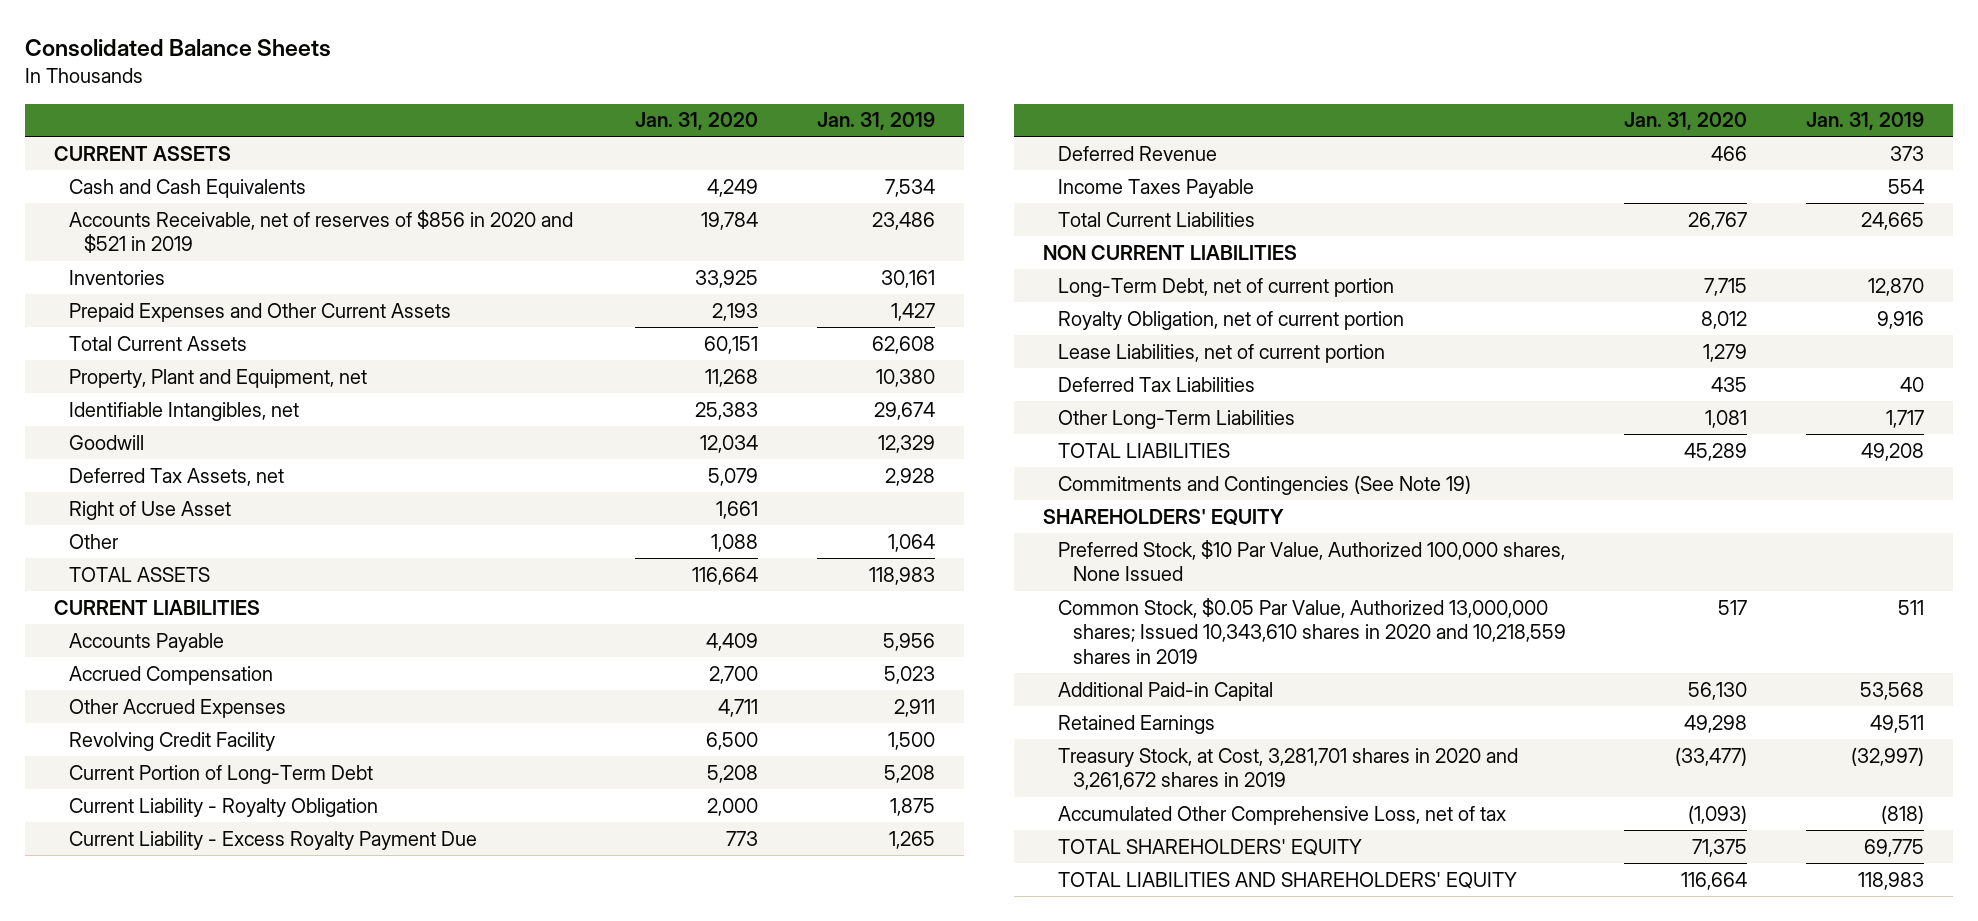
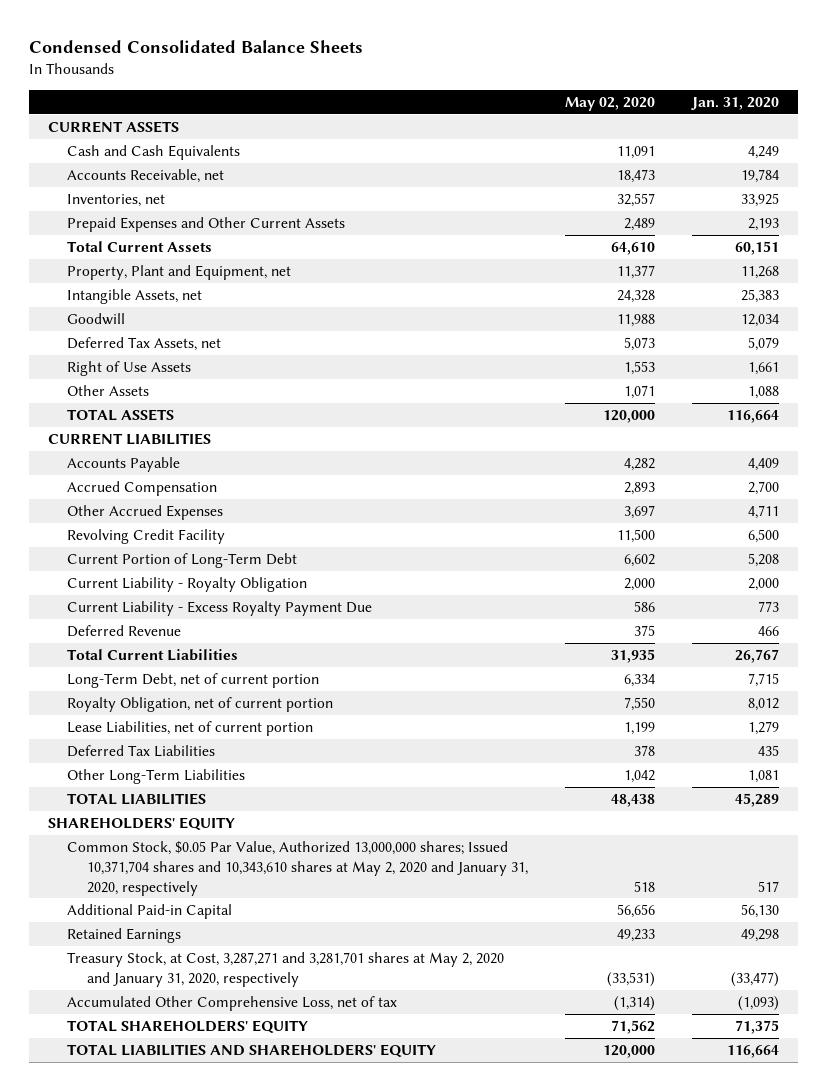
[24,39,331,58] Consolidated Balance Sheets -> [28,40,363,54] Condensed Consolidated Balance Sheets
[816,112,935,131] Jan. 31, 2019 -> none
none -> [565,97,656,112] May 02, 2020
[69,209,574,254] Accounts Receivable, net of reserves of $856 in 2020 and $521 in 2019 -> [67,169,225,184] Accounts Receivable, net
[69,269,166,285] Inventories -> [67,194,166,208] Inventories, net
[69,401,300,421] Identifiable Intangibles, net -> [67,289,203,305] Intangible Assets, net
[69,500,232,520] Right of Use Asset -> [67,361,192,377] Right of Use Assets
[69,533,120,549] Other -> [67,385,150,397] Other Assets
[1058,178,1255,198] Income Taxes Payable -> none
[1043,244,1298,260] NON CURRENT LIABILITIES -> none
[1058,474,1472,495] Commitments and Contingencies (See Note 19) -> none
[1058,539,1566,582] Preferred Stock, $10 Par Value, Authorized 100,000 shares, None Issued -> none
[1058,597,1567,665] Common Stock, $0.05 Par Value, Authorized 13,000,000 shares; Issued 10,343,610 shares in 2020 and 10,218,559 shares in 2019 -> [67,841,529,896] Common Stock, $0.05 Par Value, Authorized 13,000,000 shares; Issued 10,371,704 shares and 10,343,610 shares at May 2, 2020 and January 31, 2020, respectively
[1058,747,1519,791] Treasury Stock, at Cost, 3,281,701 shares in 2020 and 3,261,672 shares in 2019 -> [67,952,505,987] Treasury Stock, at Cost, 3,287,271 and 3,281,701 shares at May 2, 2020 and January 31, 2020, respectively

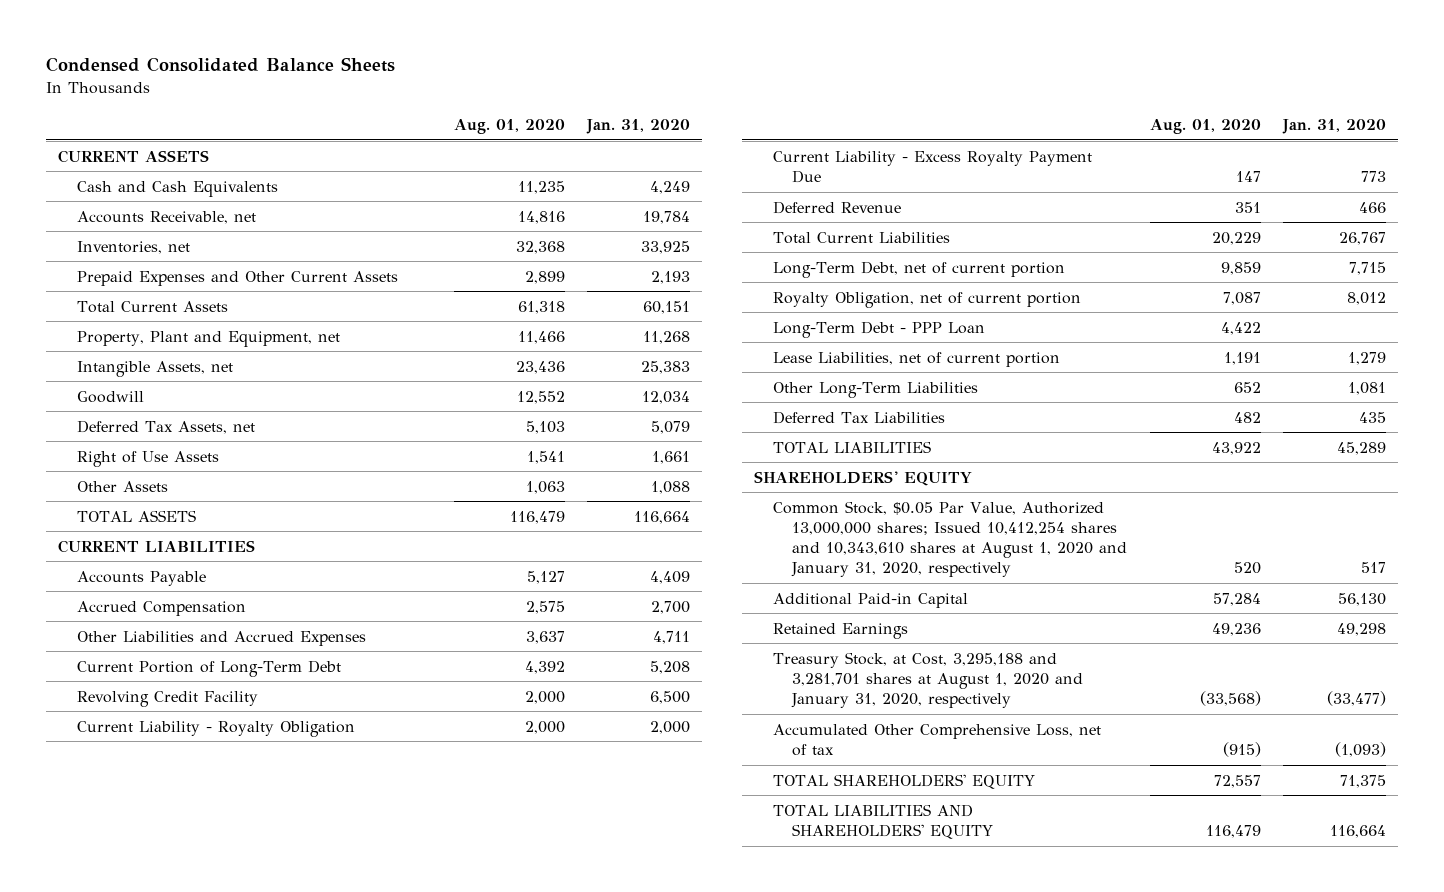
[565,97,656,112] May 02, 2020 -> none
none -> [453,118,565,134] Aug. 01, 2020
[67,505,224,521] Other Accrued Expenses -> [76,630,366,646] Other Liabilities and Accrued Expenses
[67,529,226,545] Revolving Credit Facility -> [76,690,258,707] Revolving Credit Facility
none -> [772,320,985,338] Long-Term Debt - PPP Loan
[67,745,216,758] Deferred Tax Liabilities -> [772,410,945,424] Deferred Tax Liabilities
[67,841,529,896] Common Stock, $0.05 Par Value, Authorized 13,000,000 shares; Issued 10,371,704 shares and 10,343,610 shares at May 2, 2020 and January 31, 2020, respectively -> [772,500,1127,578] Common Stock, $0.05 Par Value, Authorized 13,000,000 shares; Issued 10,412,254 shares and 10,343,610 shares at August 1, 2020 and January 31, 2020, respectively
[67,952,505,987] Treasury Stock, at Cost, 3,287,271 and 3,281,701 shares at May 2, 2020 and January 31, 2020, respectively -> [772,651,1083,709] Treasury Stock, at Cost, 3,295,188 and 3,281,701 shares at August 1, 2020 and January 31, 2020, respectively

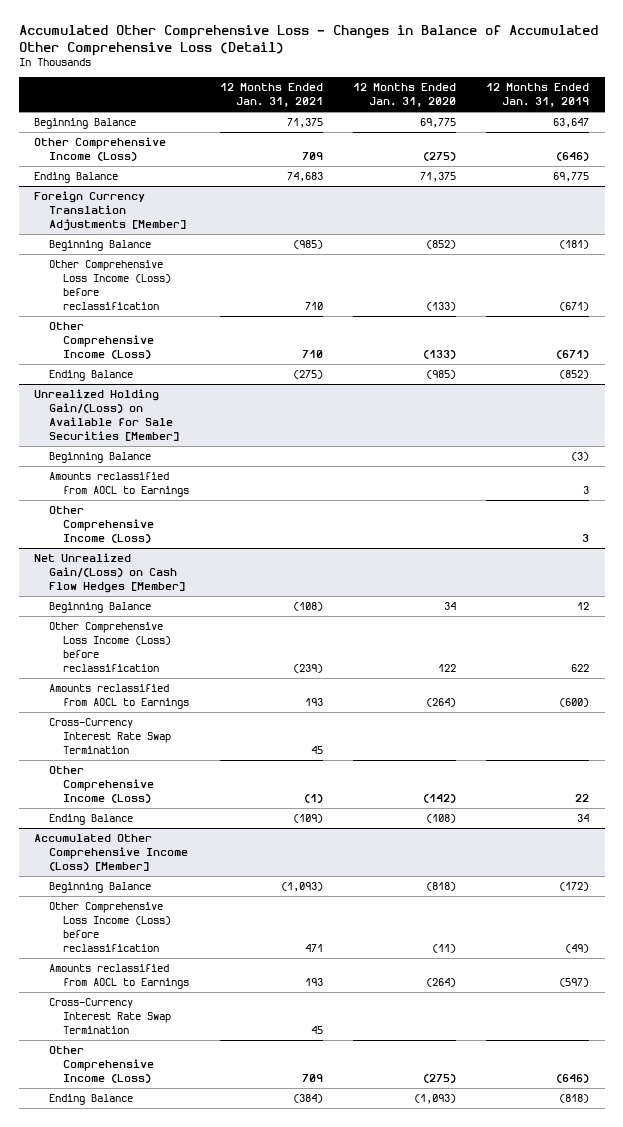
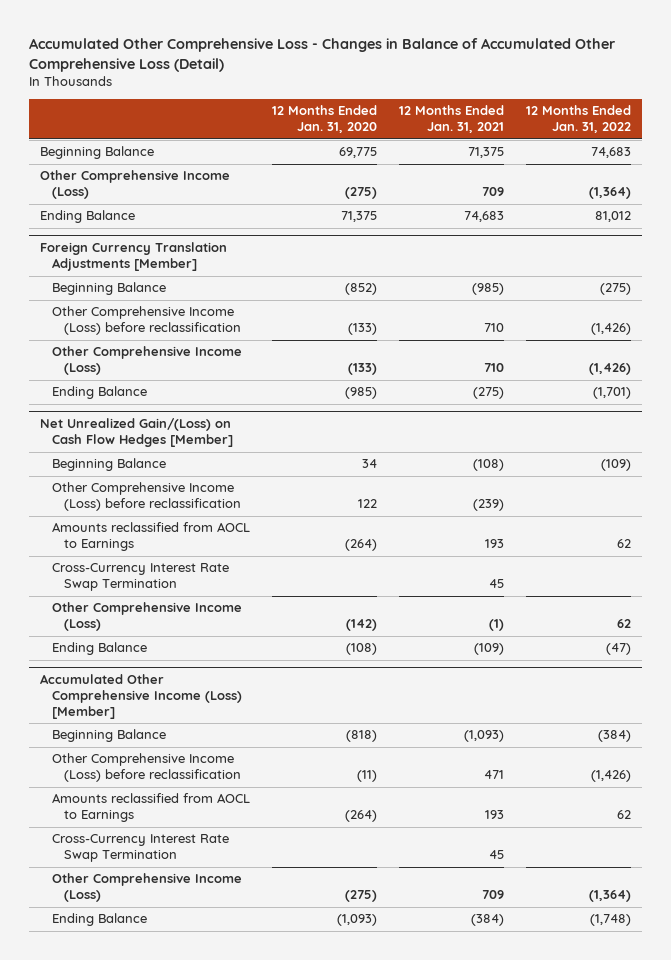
[486,83,590,108] 12 Months Ended Jan. 31, 2019 -> none
none -> [525,105,631,134] 12 Months Ended Jan. 31, 2022
[48,260,172,310] Other Comprehensive Loss Income (Loss) before reclassification -> [52,306,242,336] Other Comprehensive Income (Loss) before reclassification
[33,389,179,441] Unrealized Holding Gain/(Loss) on Available for Sale Securities [Member] -> none
[48,452,151,464] Beginning Balance -> none
[48,472,190,497] Amounts reclassified from AOCL to Earnings -> none
[48,506,155,543] Other Comprehensive Income (Loss) -> none
[48,622,172,672] Other Comprehensive Loss Income (Loss) before reclassification -> [52,482,242,512] Other Comprehensive Income (Loss) before reclassification
[48,902,172,952] Other Comprehensive Loss Income (Loss) before reclassification -> [52,753,242,783] Other Comprehensive Income (Loss) before reclassification

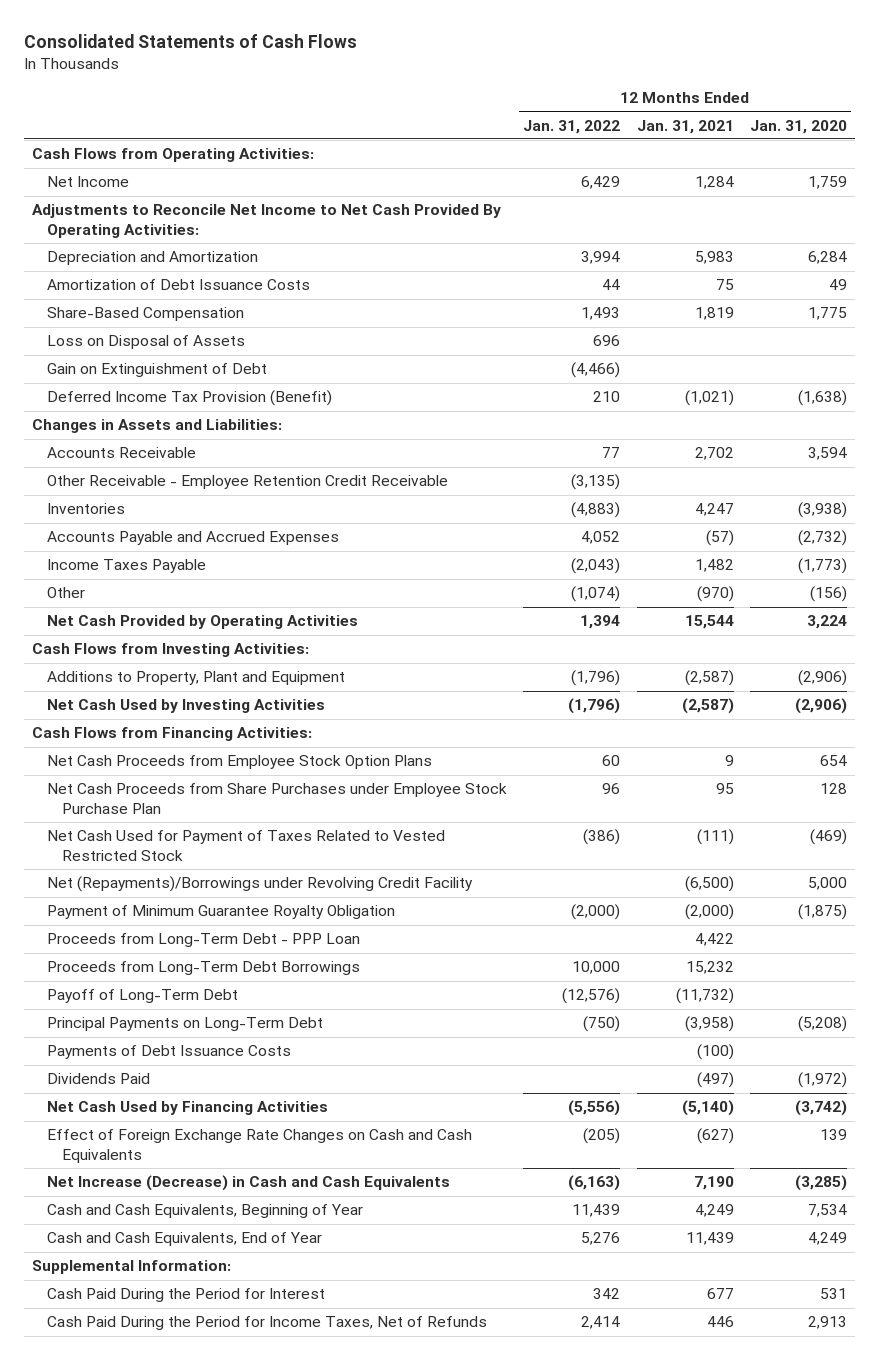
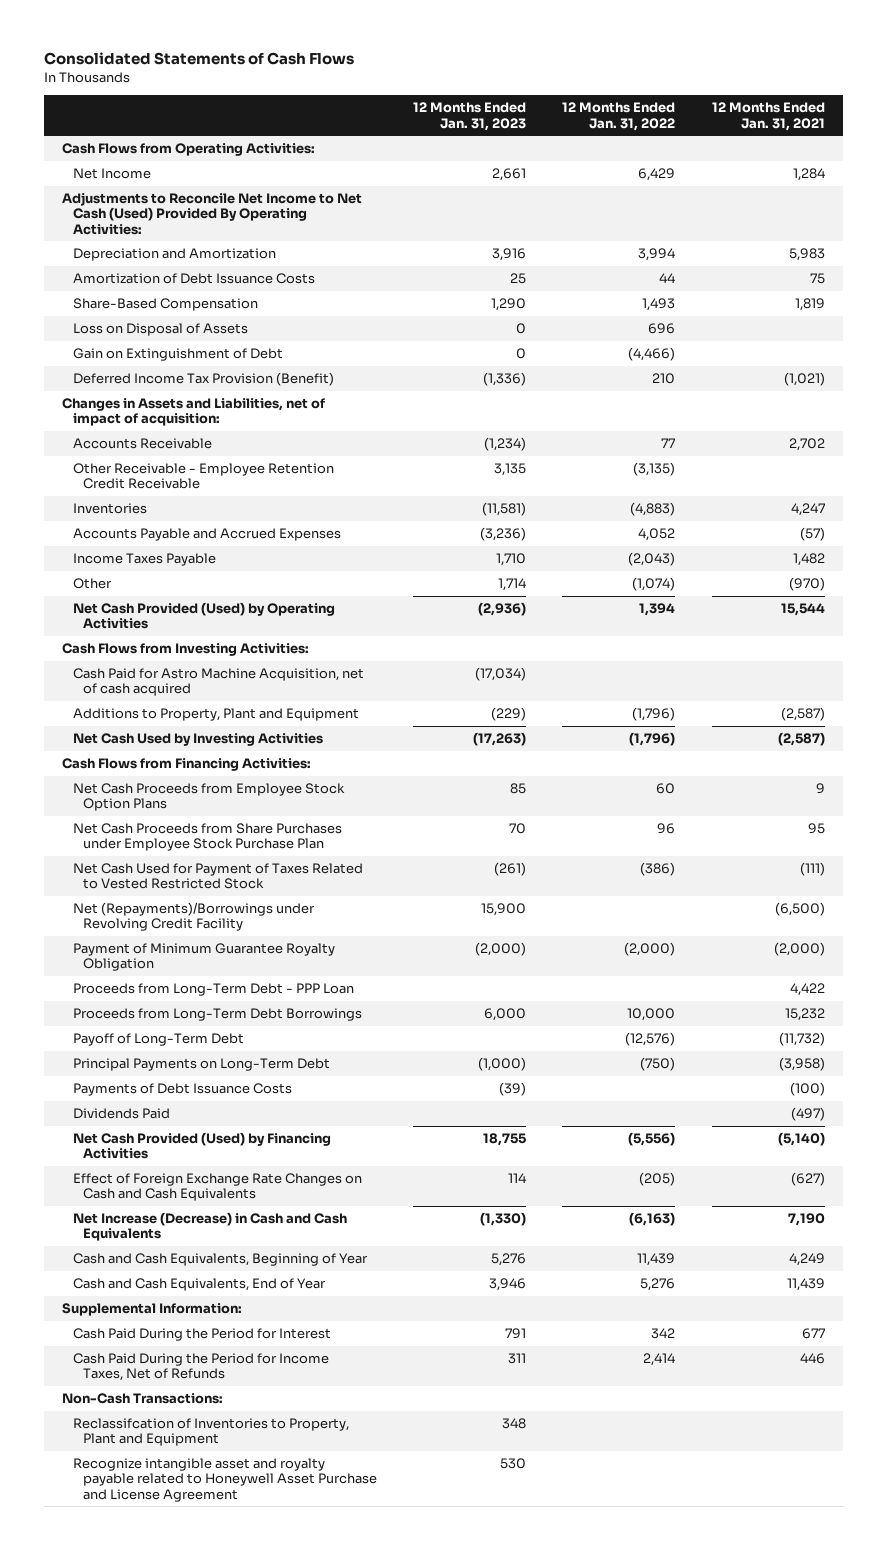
[749,119,847,134] Jan. 31, 2020 -> none
none -> [413,102,527,131] 12 Months Ended Jan. 31, 2023
[32,204,502,238] Adjustments to Reconcile Net Income to Net Cash Provided By Operating Activities: -> [62,192,363,235] Adjustments to Reconcile Net Income to Net Cash (Used) Provided By Operating Activities:
[32,419,283,434] Changes in Assets and Liabilities: -> [62,398,326,427] Changes in Assets and Liabilities, net of impact of acquisition:
[46,615,358,630] Net Cash Provided by Operating Activities -> [72,602,335,630] Net Cash Provided (Used) by Operating Activities
none -> [72,668,364,697] Cash Paid for Astro Machine Acquisition, net of cash acquired
[46,1101,328,1116] Net Cash Used by Financing Activities -> [72,1132,331,1160] Net Cash Provided (Used) by Financing Activities
none -> [62,1393,224,1405] Non-Cash Transactions:
none -> [72,1418,349,1447] Reclassifcation of Inventories to Property, Plant and Equipment
none -> [72,1458,377,1502] Recognize intangible asset and royalty payable related to Honeywell Asset Purchase and License Agreement

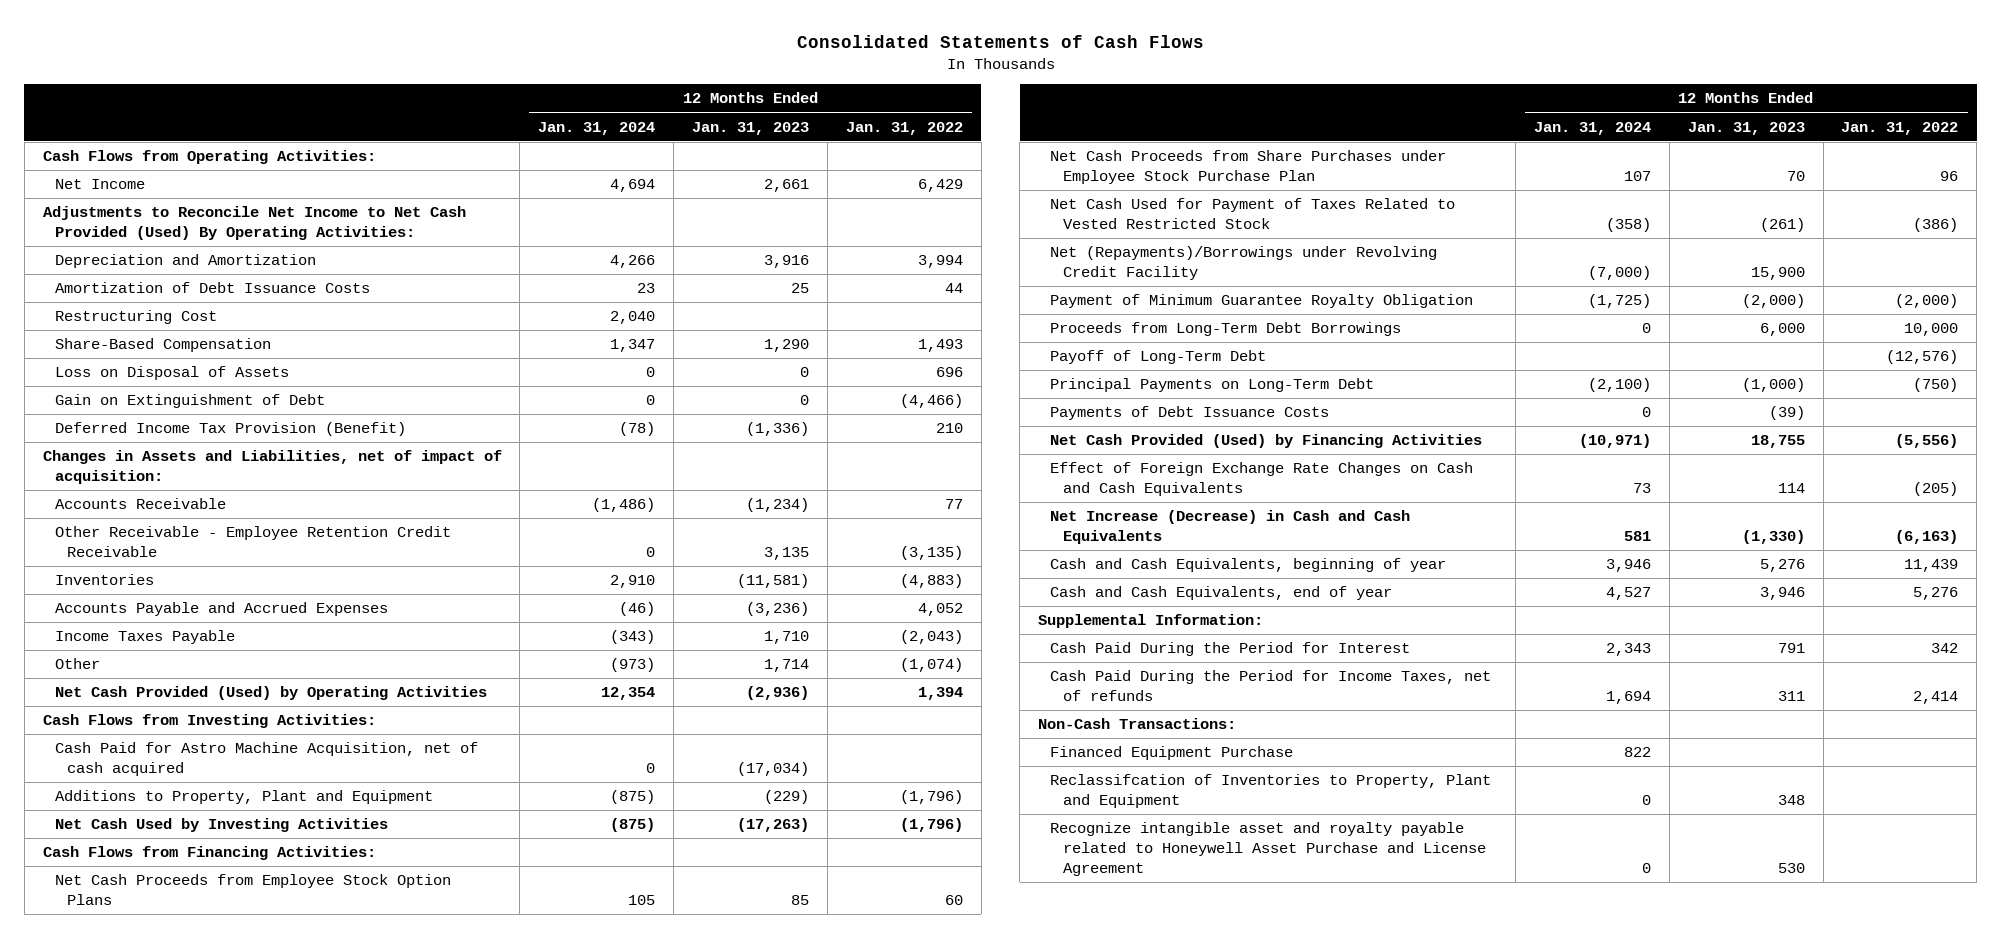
[711,102,825,131] 12 Months Ended Jan. 31, 2021 -> none
none -> [538,121,656,135] Jan. 31, 2024
[62,192,363,235] Adjustments to Reconcile Net Income to Net Cash (Used) Provided By Operating Activities: -> [42,206,466,241] Adjustments to Reconcile Net Income to Net Cash Provided (Used) By Operating Activities:
none -> [54,310,217,325] Restructuring Cost
[72,983,354,997] Proceeds from Long-Term Debt - PPP Loan -> none
[72,1108,170,1120] Dividends Paid -> none
[72,1253,368,1267] Cash and Cash Equivalents, Beginning of Year -> [1050,558,1447,573] Cash and Cash Equivalents, beginning of year
[72,1278,326,1292] Cash and Cash Equivalents, End of Year -> [1050,586,1393,601] Cash and Cash Equivalents, end of year
[72,1353,329,1382] Cash Paid During the Period for Income Taxes, Net of Refunds -> [1050,670,1492,702] Cash Paid During the Period for Income Taxes, net of refunds
none -> [1050,746,1294,761] Financed Equipment Purchase

